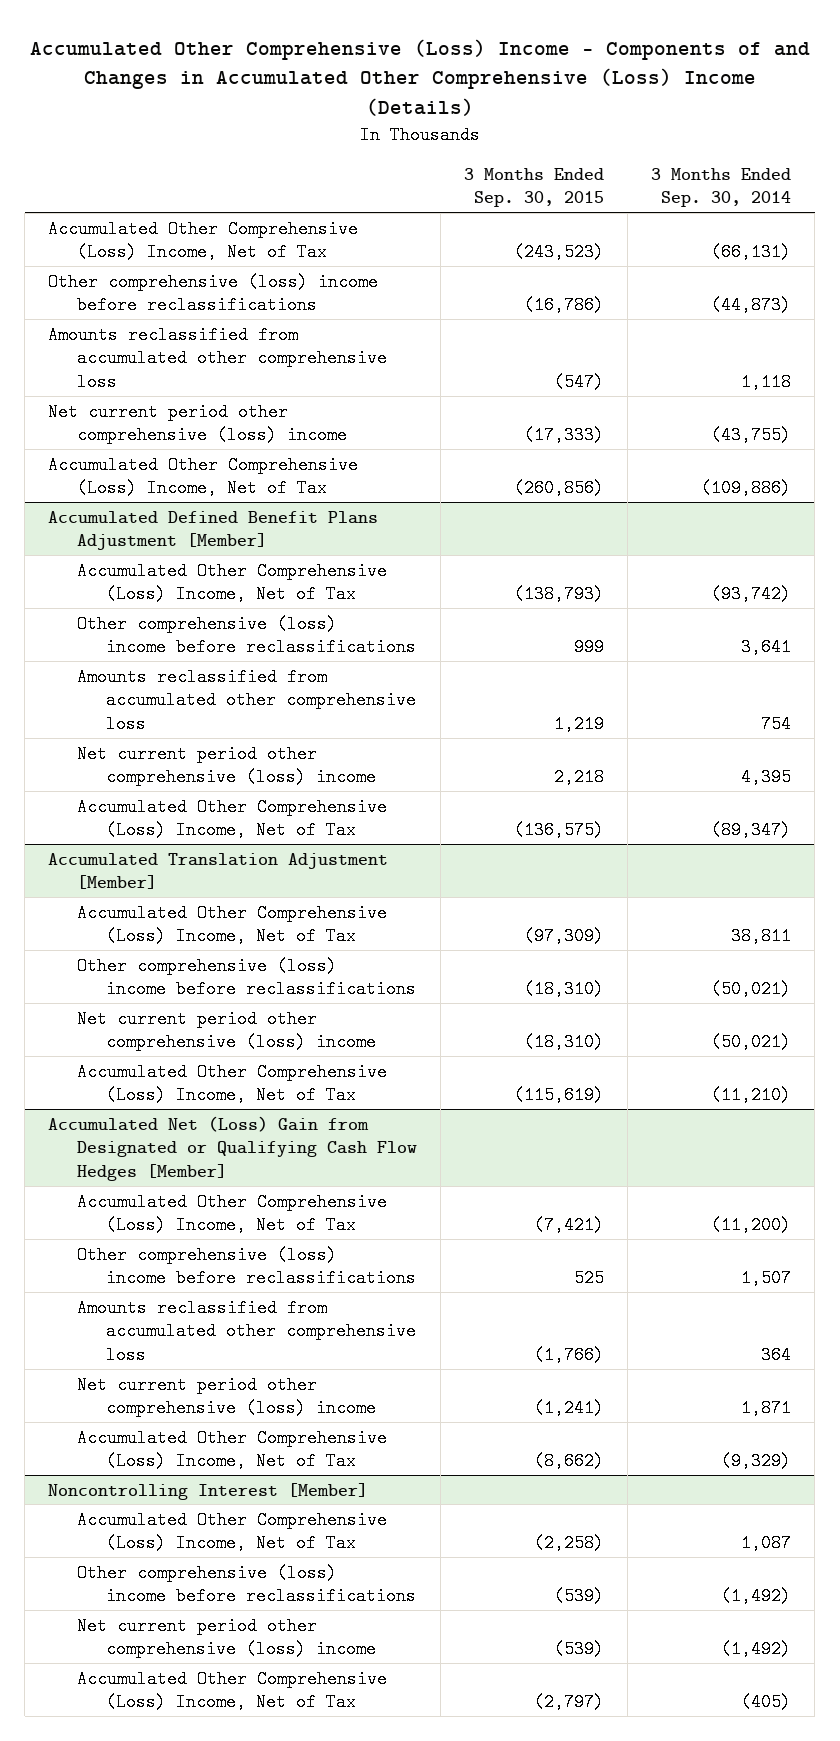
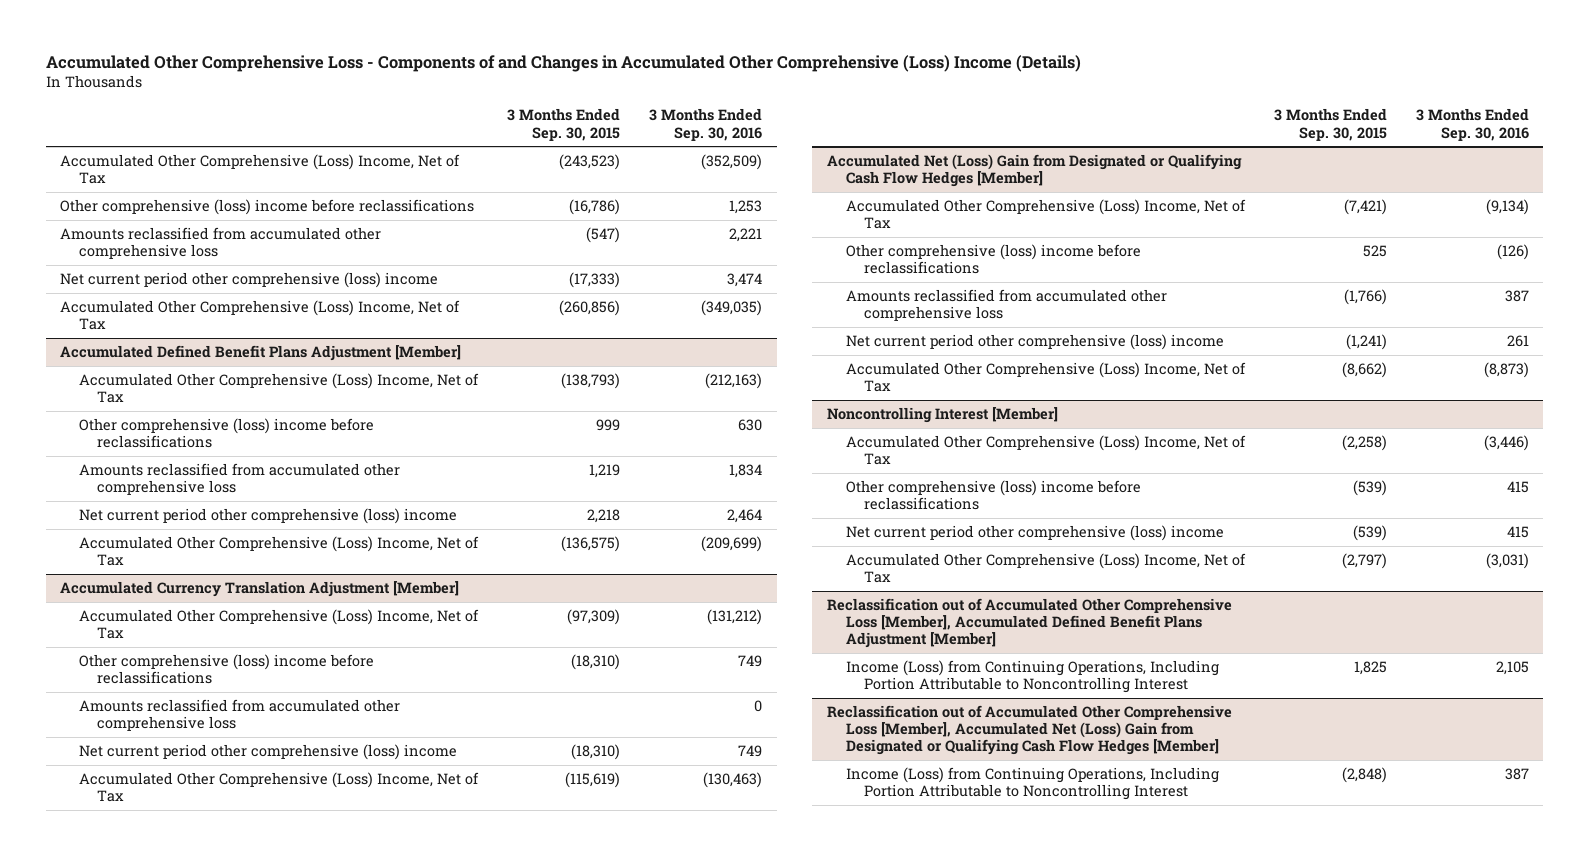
[29,38,810,117] Accumulated Other Comprehensive (Loss) Income - Components of and Changes in Accumulated Other Comprehensive (Loss) Income (Details) -> [45,54,1081,72] Accumulated Other Comprehensive Loss - Components of and Changes in Accumulated Other Comprehensive (Loss) Income (Details)
[651,167,792,208] 3 Months Ended Sep. 30, 2014 -> none
none -> [649,108,763,141] 3 Months Ended Sep. 30, 2016
[48,852,389,890] Accumulated Translation Adjustment [Member] -> [60,581,460,598] Accumulated Currency Translation Adjustment [Member]
none -> [78,699,400,732] Amounts reclassified from accumulated other comprehensive loss
none -> [826,598,1232,649] Reclassification out of Accumulated Other Comprehensive Loss [Member], Accumulated Defined Benefit Plans Adjustment [Member]
none -> [845,660,1219,694] Income (Loss) from Continuing Operations, Including Portion Attributable to Noncontrolling Interest
none -> [826,705,1232,756] Reclassification out of Accumulated Other Comprehensive Loss [Member], Accumulated Net (Loss) Gain from Designated or Qualifying Cash Flow Hedges [Member]
none -> [845,767,1219,801] Income (Loss) from Continuing Operations, Including Portion Attributable to Noncontrolling Interest

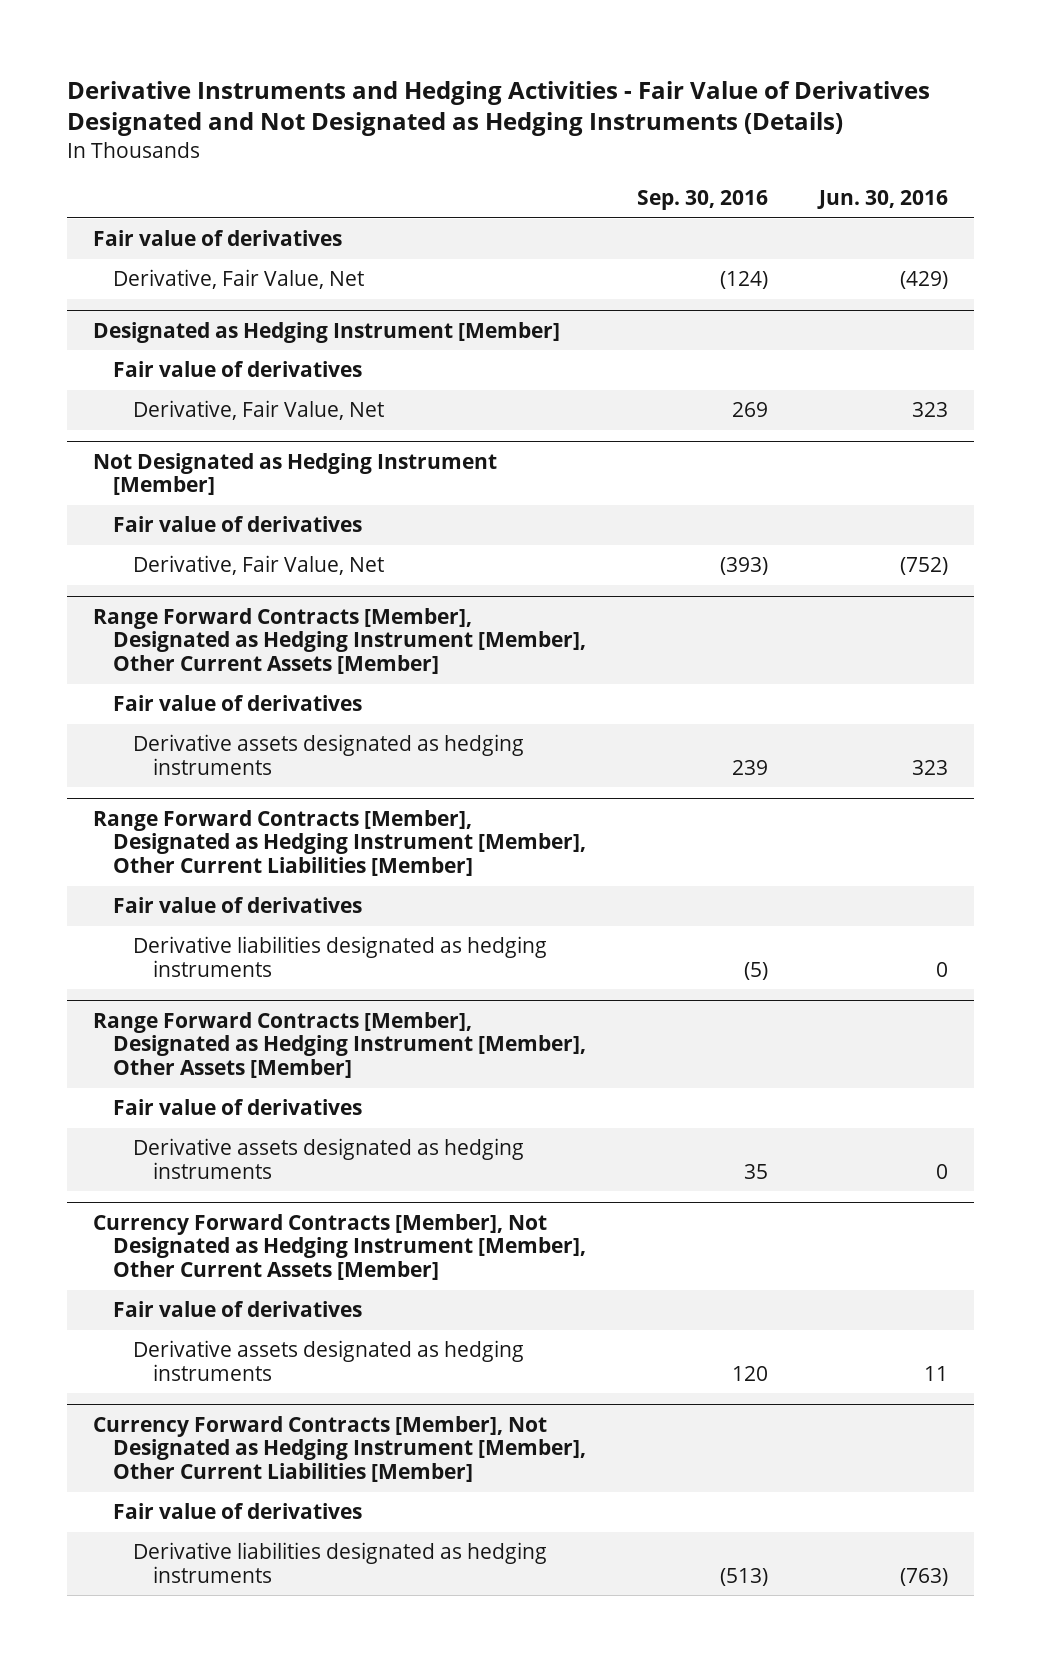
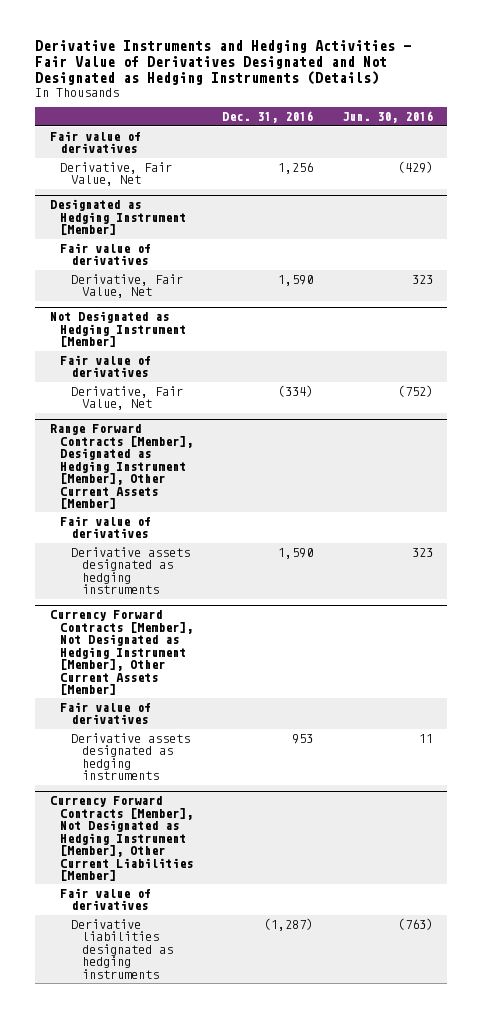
[637,190,769,211] Sep. 30, 2016 -> none
none -> [222,111,314,124] Dec. 31, 2016
[92,809,586,876] Range Forward Contracts [Member], Designated as Hedging Instrument [Member], Other Current Liabilities [Member] -> none
[112,897,362,914] Fair value of derivatives -> none
[132,936,547,977] Derivative liabilities designated as hedging instruments -> none
[92,1011,586,1078] Range Forward Contracts [Member], Designated as Hedging Instrument [Member], Other Assets [Member] -> none
[112,1099,362,1116] Fair value of derivatives -> none
[132,1138,524,1179] Derivative assets designated as hedging instruments -> none

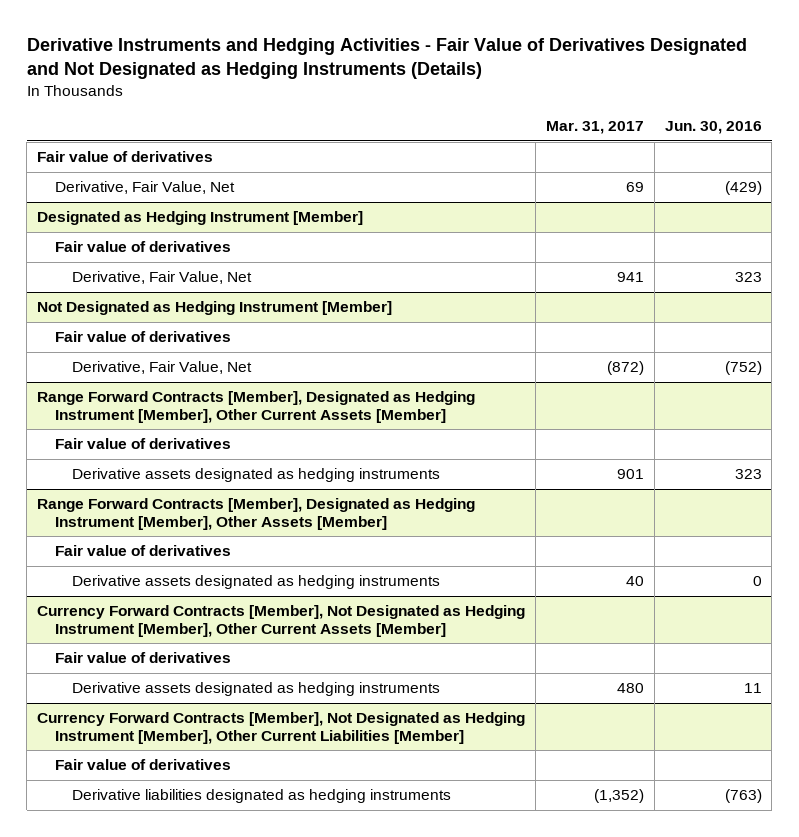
[222,111,314,124] Dec. 31, 2016 -> none
none -> [545,121,644,135] Mar. 31, 2017
none -> [37,498,476,531] Range Forward Contracts [Member], Designated as Hedging Instrument [Member], Other Assets [Member]
none -> [54,545,231,557] Fair value of derivatives
none -> [72,575,441,590] Derivative assets designated as hedging instruments

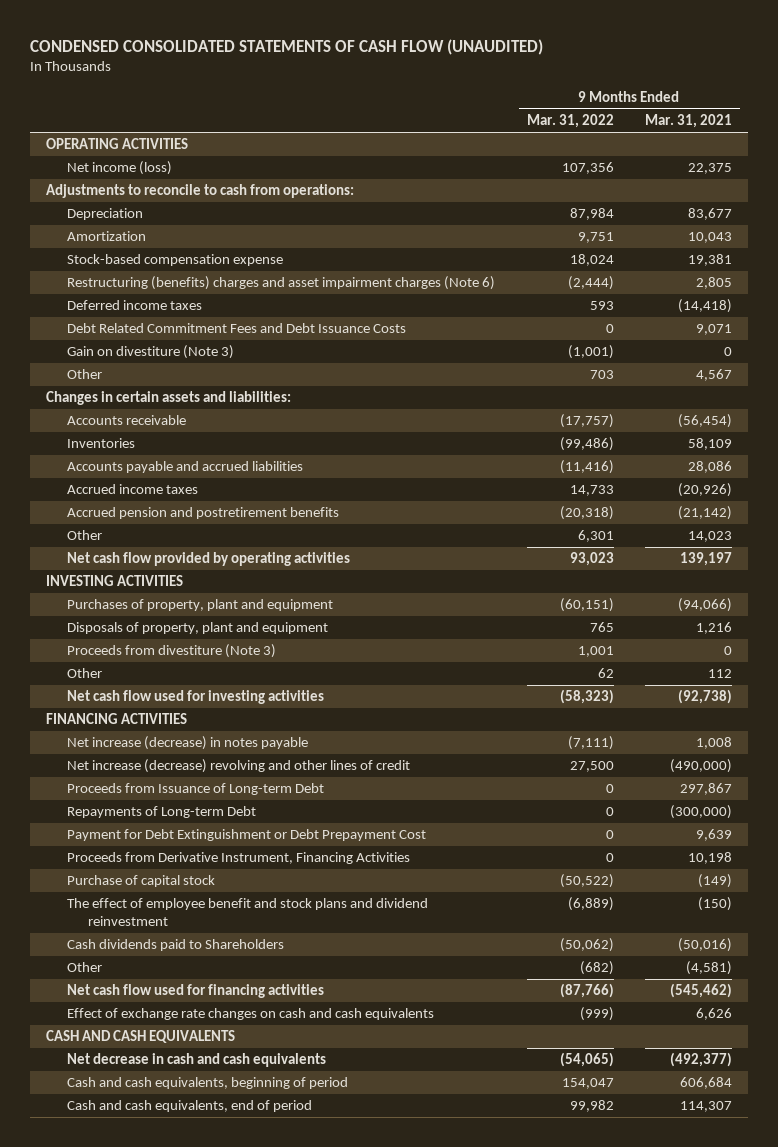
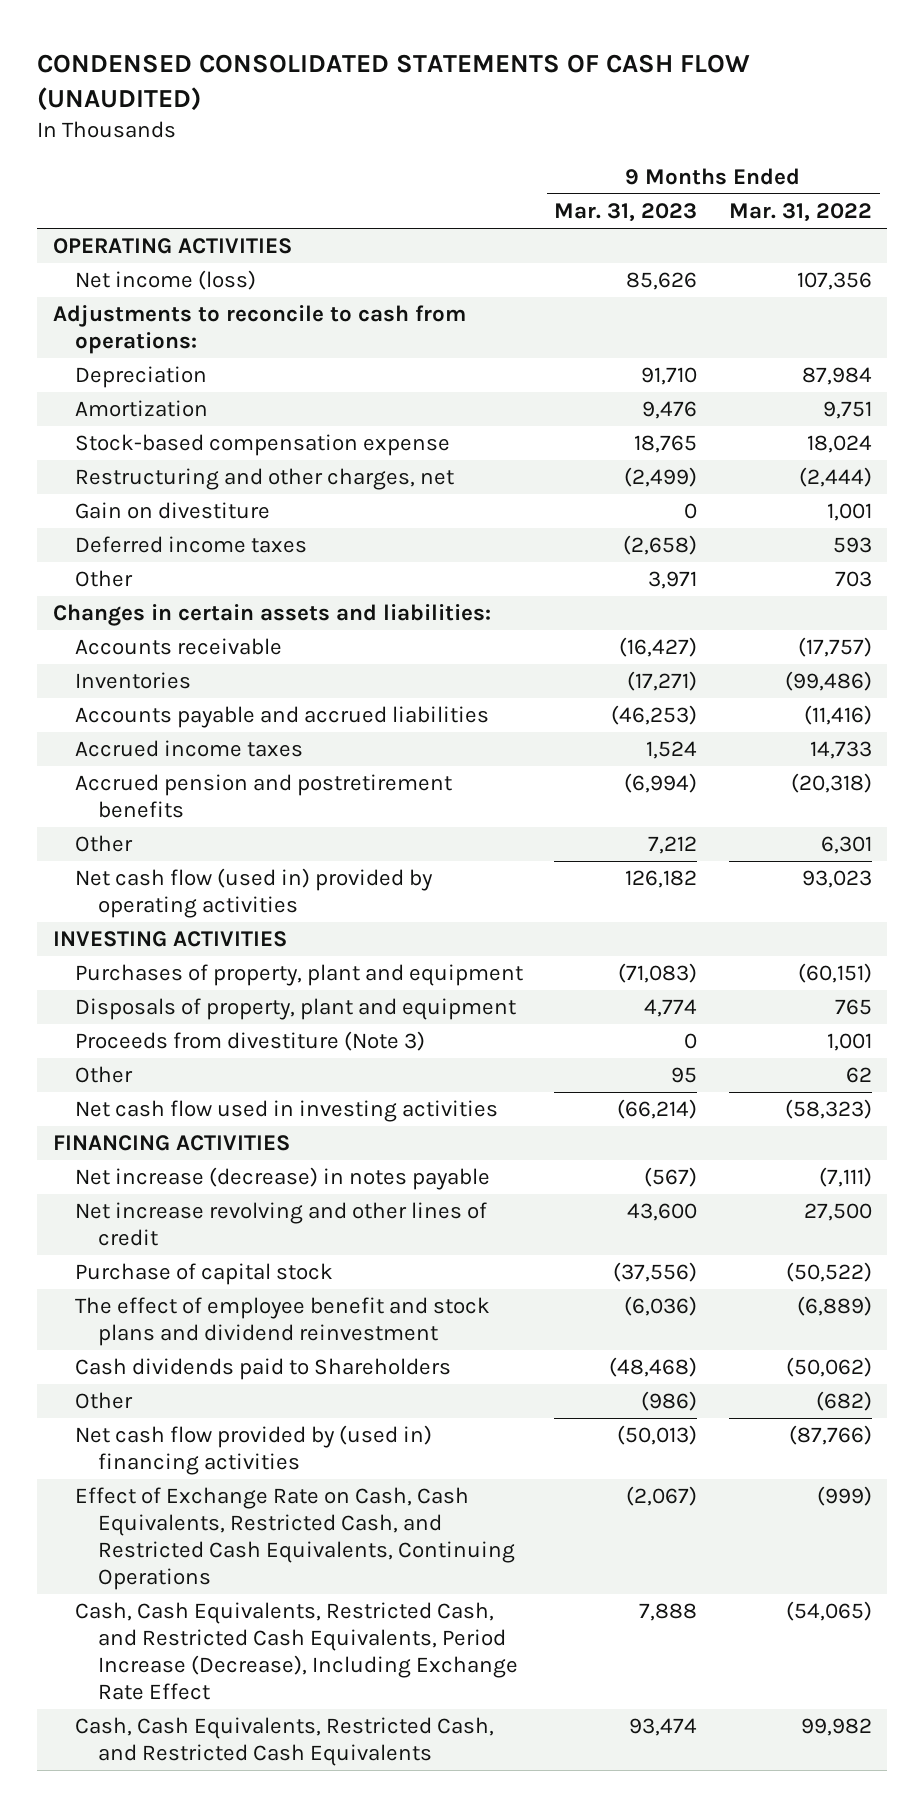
[645,114,733,129] Mar. 31, 2021 -> none
none -> [554,203,698,223] Mar. 31, 2023
[66,276,495,291] Restructuring (benefits) charges and asset impairment charges (Note 6) -> [75,468,455,491] Restructuring and other charges, net
none -> [75,502,271,520] Gain on divestiture
[66,323,406,334] Debt Related Commitment Fees and Debt Issuance Costs -> none
[66,345,234,360] Gain on divestiture (Note 3) -> none
[66,552,350,567] Net cash flow provided by operating activities -> [75,868,434,919] Net cash flow (used in) provided by operating activities
[66,690,324,705] Net cash flow used for investing activities -> [75,1100,499,1123] Net cash flow used in investing activities
[66,783,324,796] Proceeds from Issuance of Long-term Debt -> none
[66,806,256,819] Repayments of Long-term Debt -> none
[66,829,426,842] Payment for Debt Extinguishment or Debt Prepayment Cost -> none
[66,852,410,865] Proceeds from Derivative Instrument, Financing Activities -> none
[66,759,410,774] Net increase (decrease) revolving and other lines of credit -> [75,1202,488,1247] Net increase revolving and other lines of credit
[45,1030,235,1044] CASH AND CASH EQUIVALENTS -> none
[66,1077,348,1090] Cash and cash equivalents, beginning of period -> none
[66,984,324,999] Net cash flow used for financing activities -> [75,1425,433,1476] Net cash flow provided by (used in) financing activities
[66,1008,434,1021] Effect of exchange rate changes on cash and cash equivalents -> [75,1487,515,1591] Effect of Exchange Rate on Cash, Cash Equivalents, Restricted Cash, and Restricted Cash Equivalents, Continuing Operations
[66,1053,326,1068] Net decrease in cash and cash equivalents -> [75,1602,518,1701] Cash, Cash Equivalents, Restricted Cash, and Restricted Cash Equivalents, Period Increase (Decrease), Including Exchange Rate Effect
[66,1100,312,1113] Cash and cash equivalents, end of period -> [75,1717,495,1767] Cash, Cash Equivalents, Restricted Cash, and Restricted Cash Equivalents

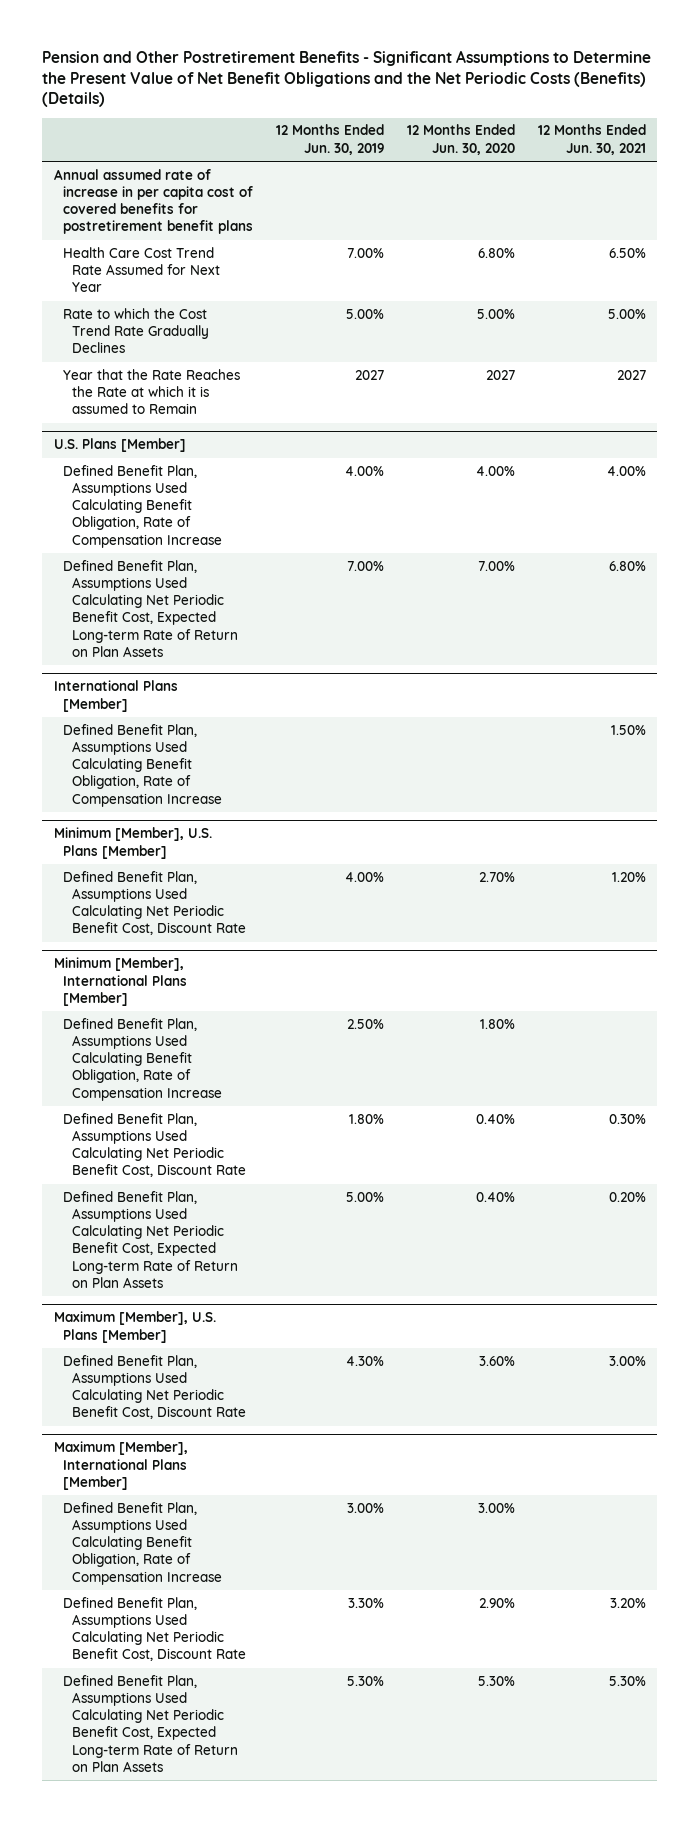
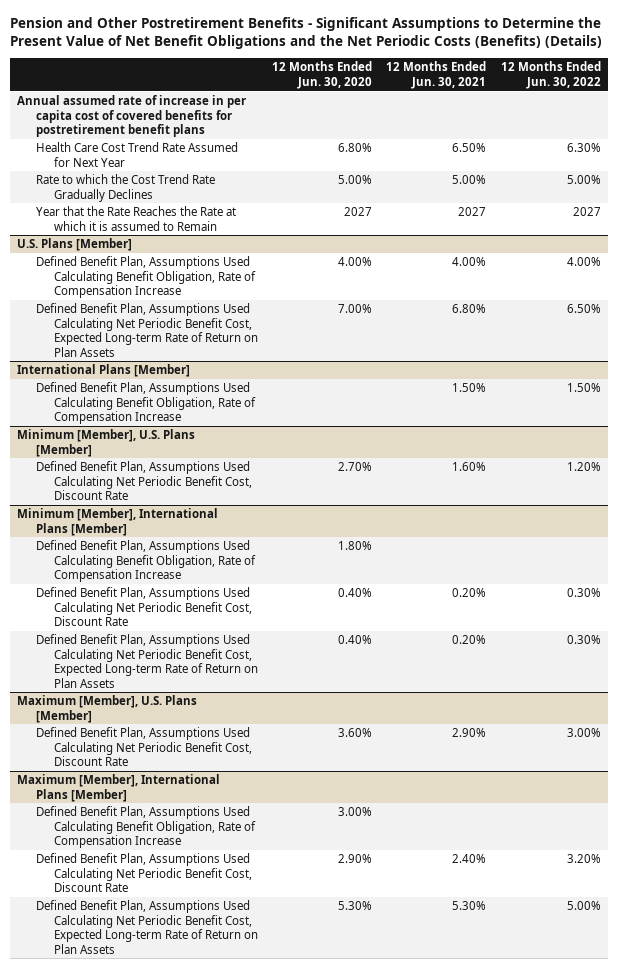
[275,124,384,155] 12 Months Ended Jun. 30, 2019 -> none
none -> [500,61,601,89] 12 Months Ended Jun. 30, 2022
[611,871,646,882] 1.20% -> [452,462,487,472] 1.60%
[608,1113,646,1124] 0.30% -> [452,588,487,598] 0.20%
[608,1355,646,1366] 3.00% -> [452,728,487,738] 2.90%
[609,1597,646,1608] 3.20% -> [452,854,487,864] 2.40%

